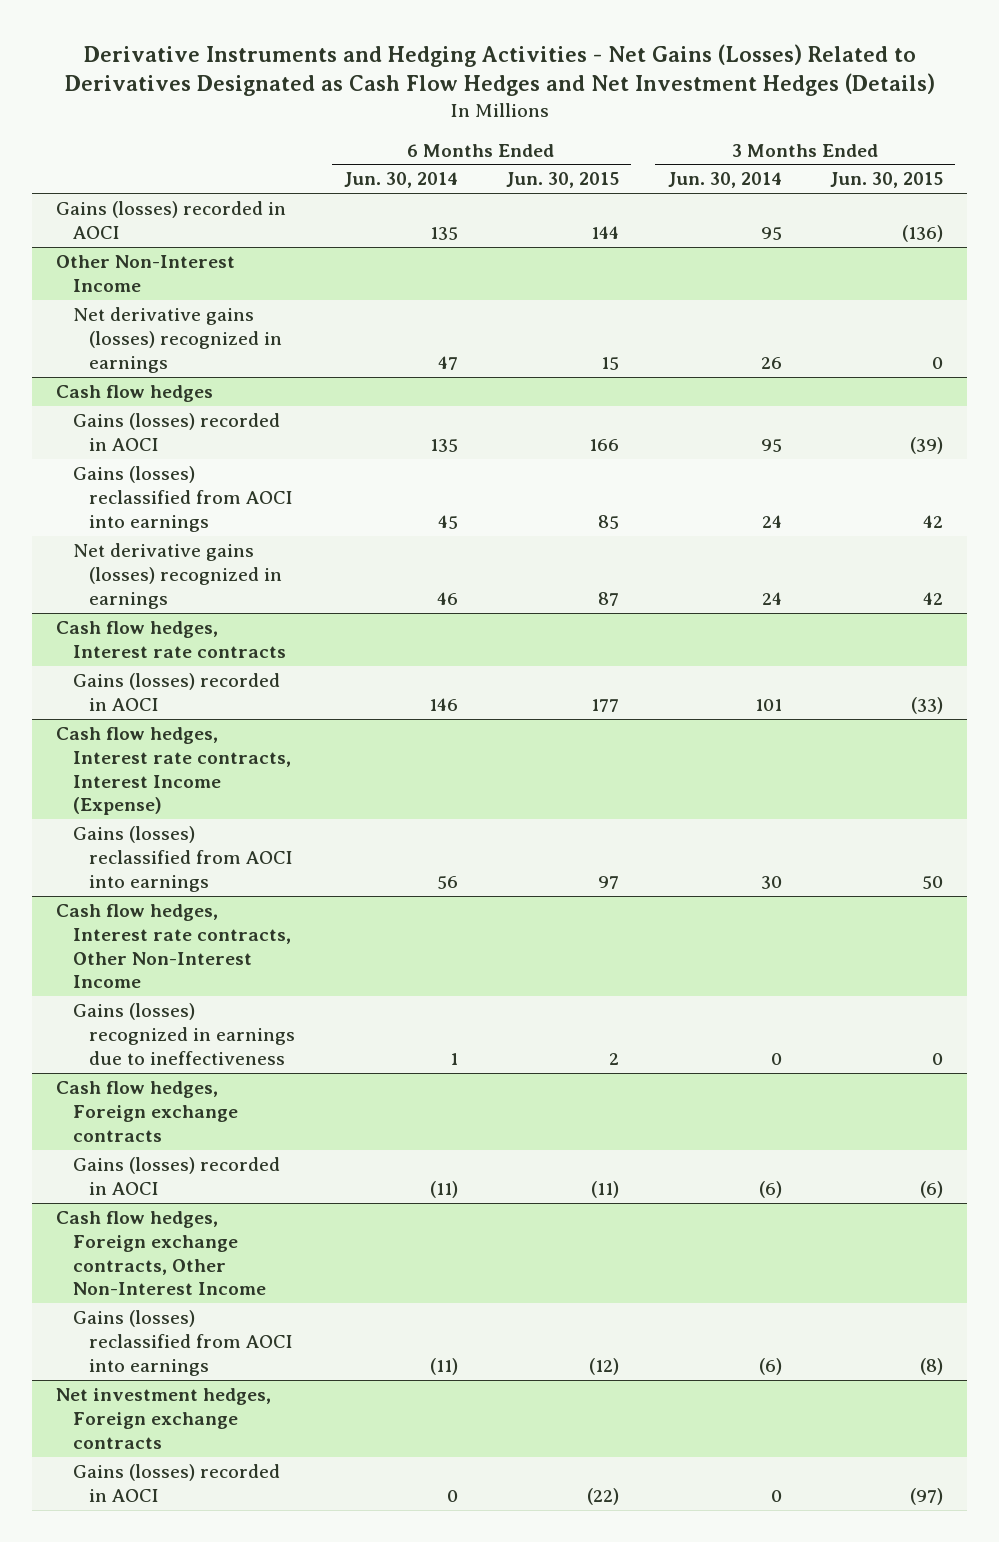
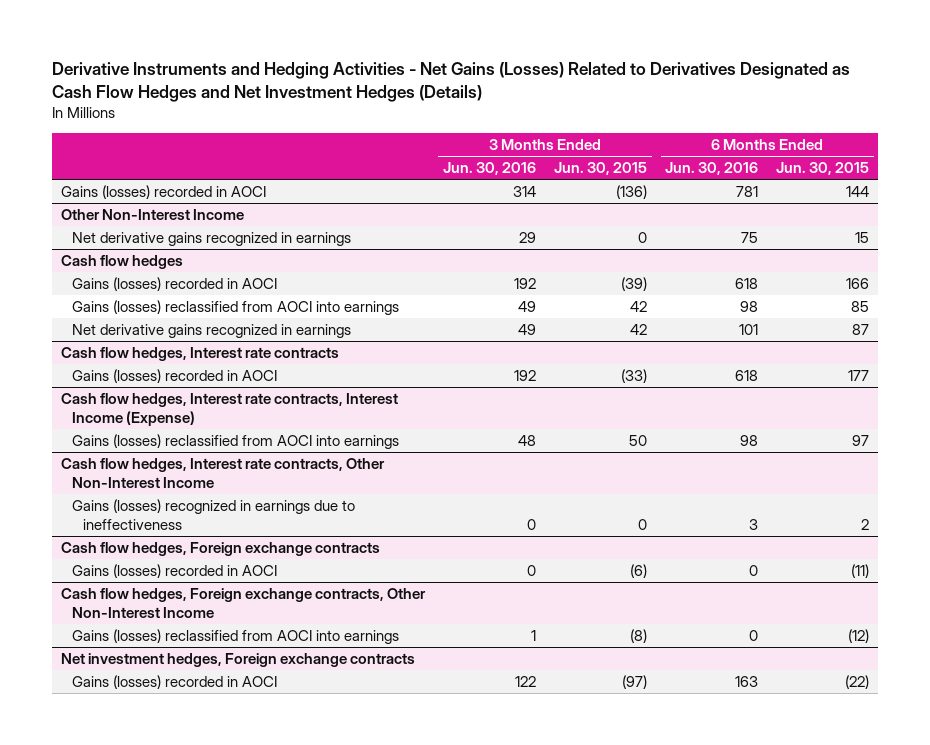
[343,172,458,189] Jun. 30, 2014 -> none
[667,172,782,189] Jun. 30, 2014 -> none
none -> [442,162,536,176] Jun. 30, 2016
none -> [665,162,759,176] Jun. 30, 2016
[72,307,283,373] Net derivative gains (losses) recognized in earnings -> [72,232,352,247] Net derivative gains recognized in earnings
[72,543,283,609] Net derivative gains (losses) recognized in earnings -> [72,324,352,339] Net derivative gains recognized in earnings

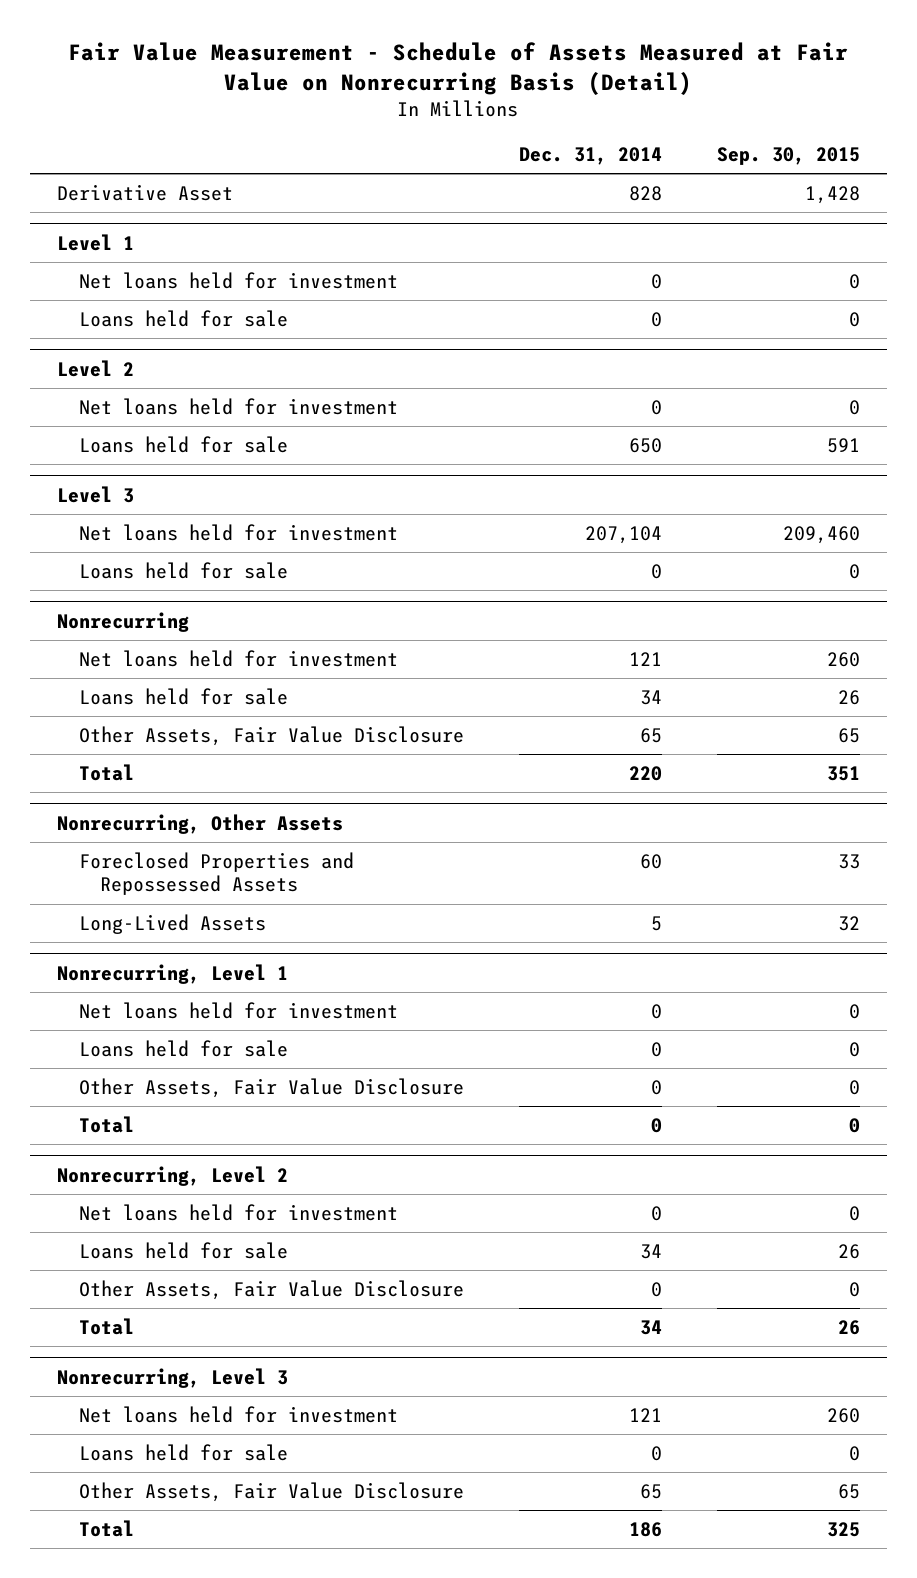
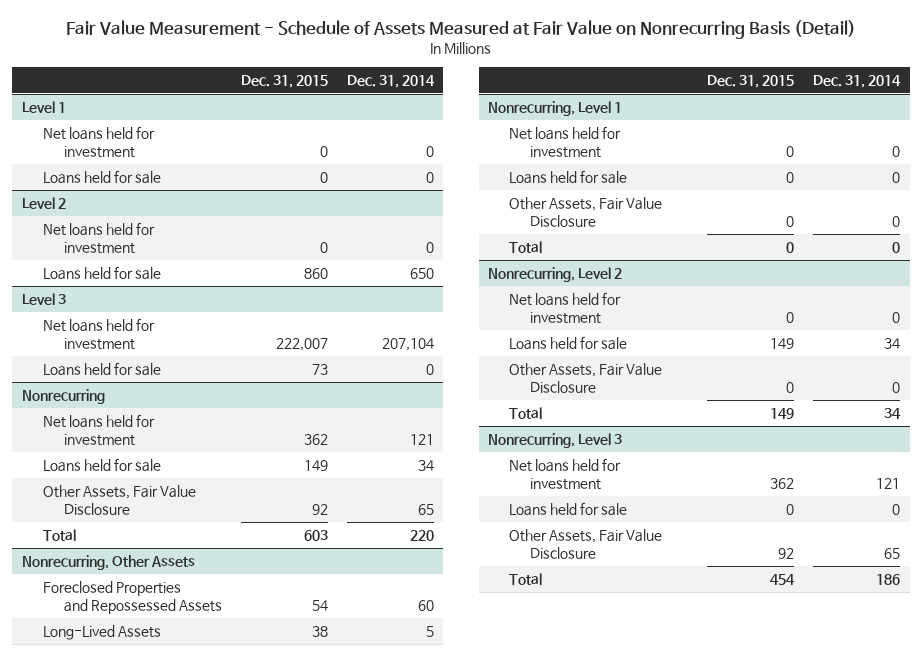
[716,147,860,166] Sep. 30, 2015 -> none
none -> [240,75,328,89] Dec. 31, 2015
[57,183,234,201] Derivative Asset -> none

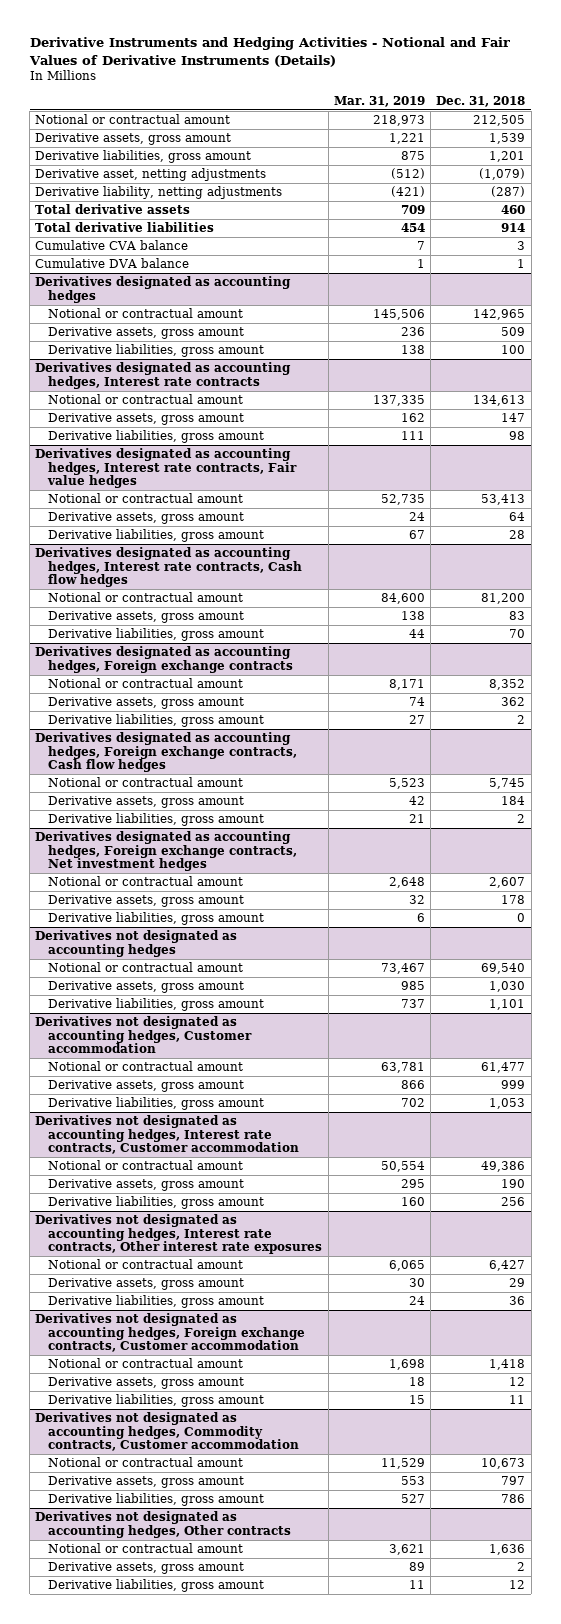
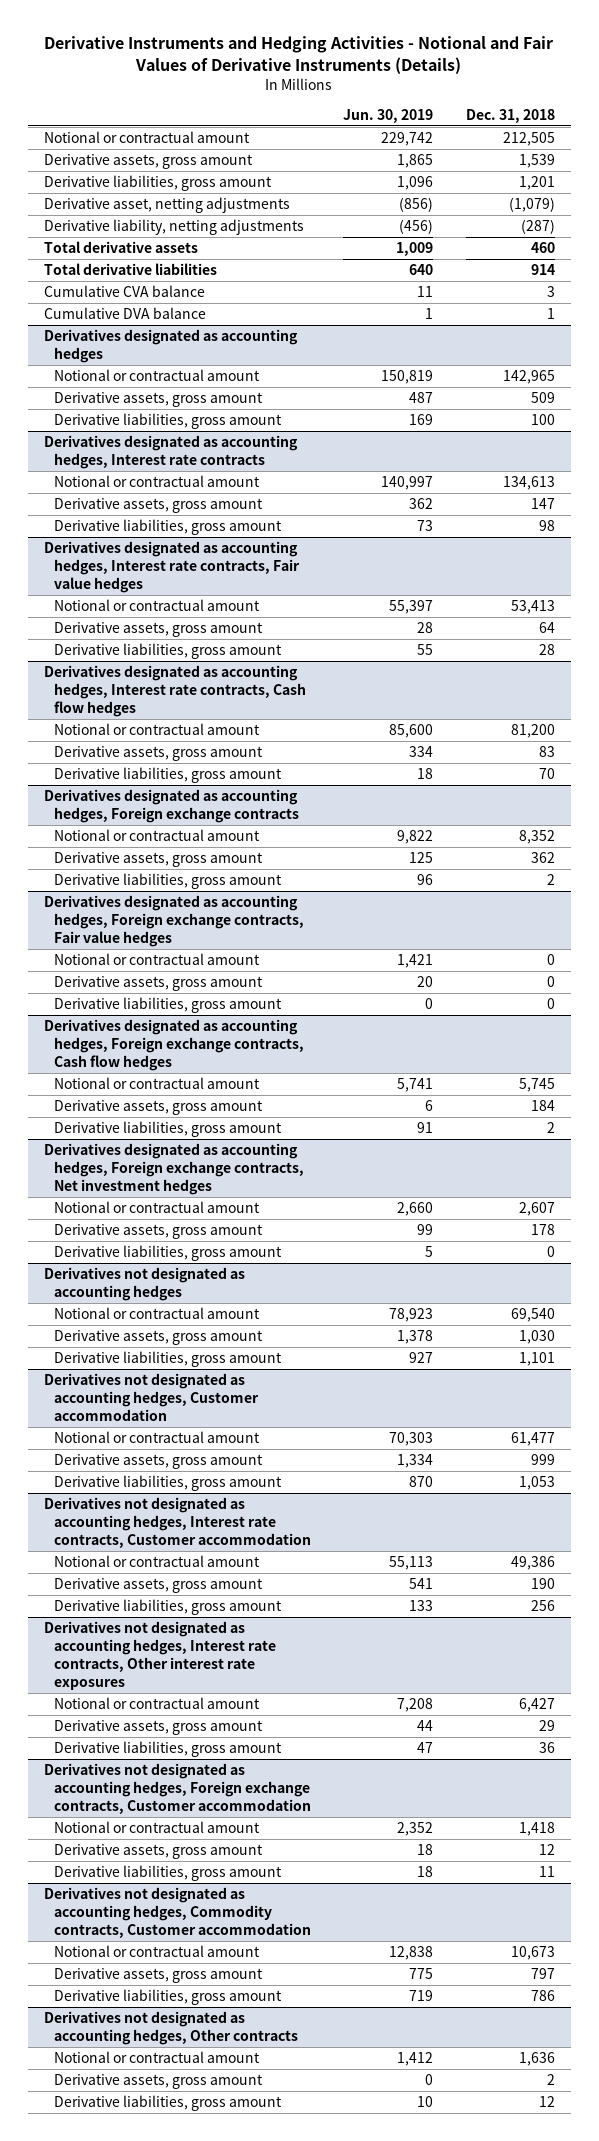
[333,95,425,107] Mar. 31, 2019 -> none
none -> [343,108,434,123] Jun. 30, 2019
none -> [43,894,304,948] Derivatives designated as accounting hedges, Foreign exchange contracts, Fair value hedges
none -> [53,952,260,965] Notional or contractual amount
none -> [53,975,263,991] Derivative assets, gross amount
none -> [53,996,282,1013] Derivative liabilities, gross amount

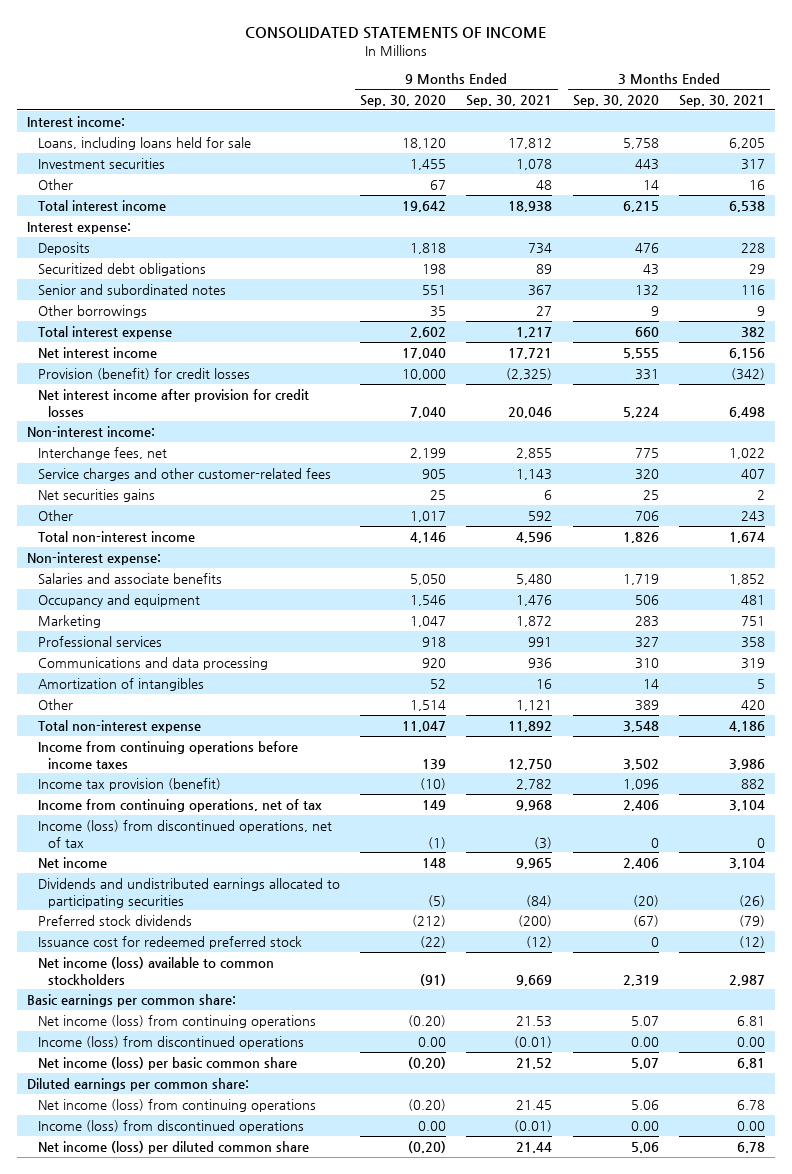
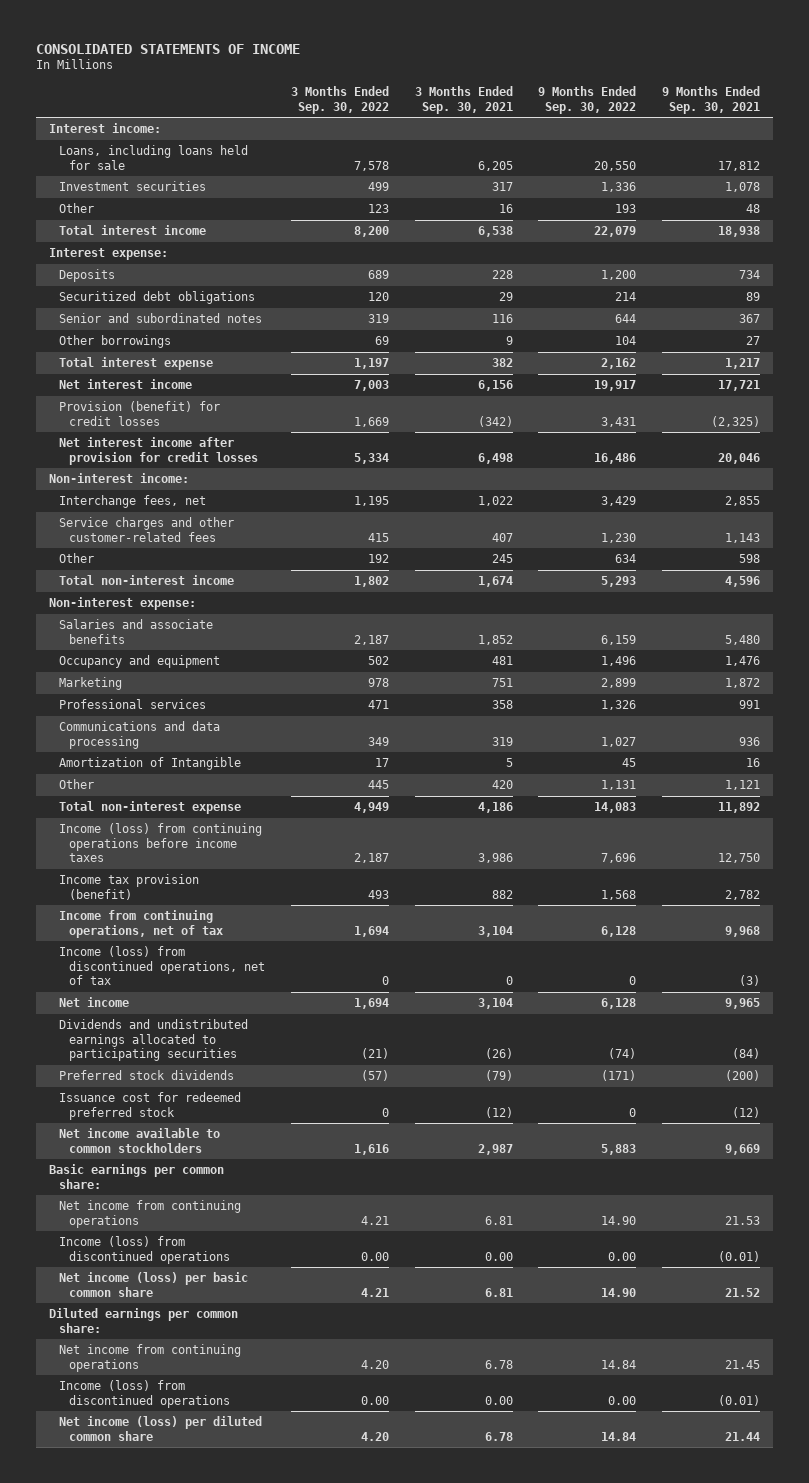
[360,94,447,107] Sep. 30, 2020 -> none
[572,94,659,107] Sep. 30, 2020 -> none
none -> [290,86,389,114] 3 Months Ended Sep. 30, 2022
none -> [538,86,637,114] 9 Months Ended Sep. 30, 2022
[37,488,155,502] Net securities gains -> none
[528,510,553,521] 592 -> [739,554,761,564] 598
[741,510,766,522] 243 -> [491,554,513,564] 245
[37,677,204,691] Amortization of intangibles -> [58,757,241,771] Amortization of Intangible
[37,740,298,769] Income from continuing operations before income taxes -> [58,823,262,863] Income (loss) from continuing operations before income taxes
[37,956,274,985] Net income (loss) available to common stockholders -> [58,1128,220,1153] Net income available to common stockholders
[37,1014,316,1028] Net income (loss) from continuing operations -> [58,1200,241,1228] Net income from continuing operations
[37,1098,316,1112] Net income (loss) from continuing operations -> [58,1344,241,1372] Net income from continuing operations

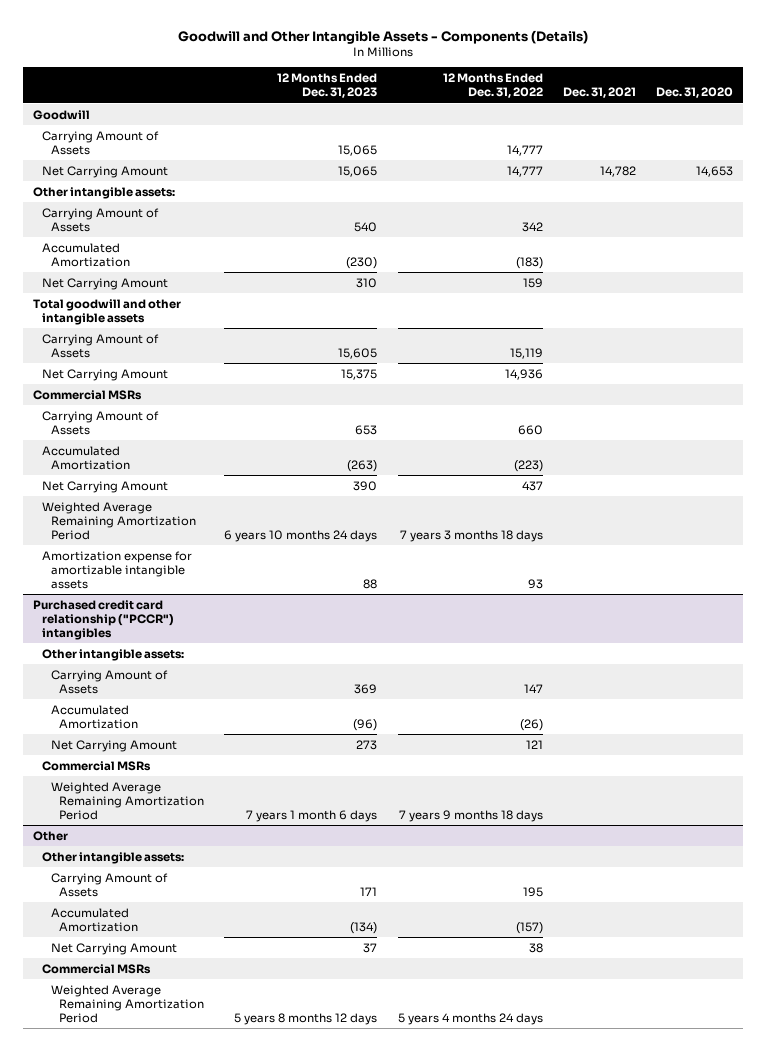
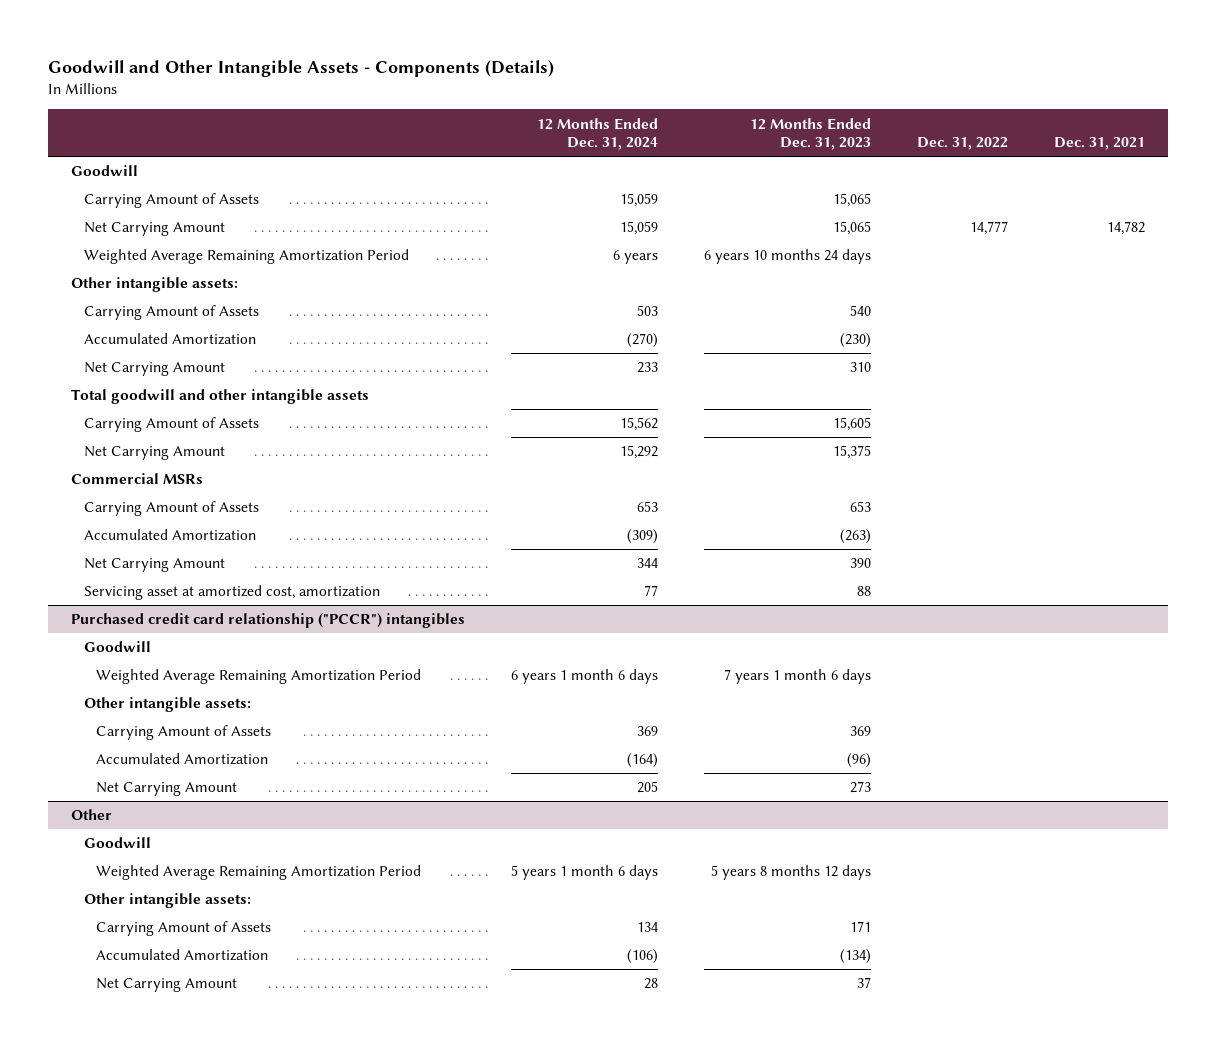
[442,73,543,99] 12 Months Ended Dec. 31, 2022 -> none
[655,87,733,99] Dec. 31, 2020 -> none
none -> [537,117,659,151] 12 Months Ended Dec. 31, 2024
none -> [917,137,1009,151] Dec. 31, 2022
[42,501,196,540] Weighted Average Remaining Amortization Period -> [83,249,409,265] Weighted Average Remaining Amortization Period
[42,550,193,589] Amortization expense for amortizable intangible assets -> [83,585,380,601] Servicing asset at amortized cost, amortization
none -> [83,641,151,653] Goodwill
[50,781,205,820] Weighted Average Remaining Amortization Period -> [96,669,422,685] Weighted Average Remaining Amortization Period
[42,760,152,771] Commercial MSRs -> none
none -> [83,837,151,849] Goodwill
[50,984,205,1023] Weighted Average Remaining Amortization Period -> [96,865,422,881] Weighted Average Remaining Amortization Period
[42,963,152,974] Commercial MSRs -> none

